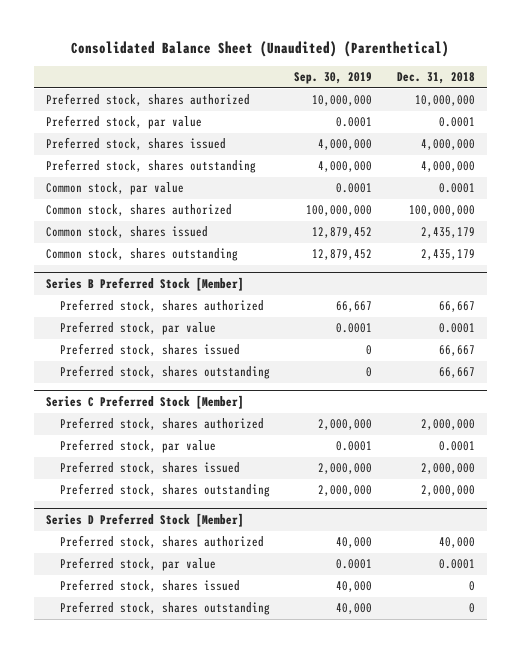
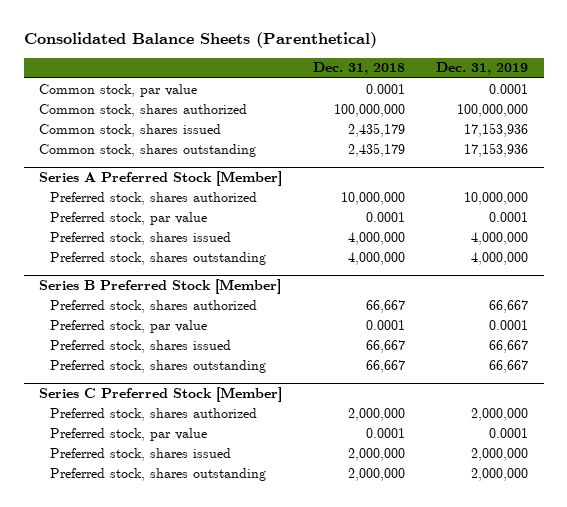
[71,41,450,58] Consolidated Balance Sheet (Unaudited) (Parenthetical) -> [23,32,377,49] Consolidated Balance Sheets (Parenthetical)
[294,71,373,84] Sep. 30, 2019 -> none
none -> [436,62,529,76] Dec. 31, 2019
[46,93,251,107] Preferred stock, shares authorized -> none
[46,115,203,130] Preferred stock, par value -> none
[46,137,227,151] Preferred stock, shares issued -> none
[46,159,257,174] Preferred stock, shares outstanding -> none
none -> [39,170,283,186] Series A Preferred Stock [Member]
none -> [49,191,257,205] Preferred stock, shares authorized
none -> [49,211,207,225] Preferred stock, par value
none -> [49,231,231,245] Preferred stock, shares issued
none -> [49,251,266,265] Preferred stock, shares outstanding
[46,513,245,528] Series D Preferred Stock [Member] -> none
[59,535,264,549] Preferred stock, shares authorized -> none
[59,557,216,572] Preferred stock, par value -> none
[59,579,240,593] Preferred stock, shares issued -> none
[59,601,270,616] Preferred stock, shares outstanding -> none

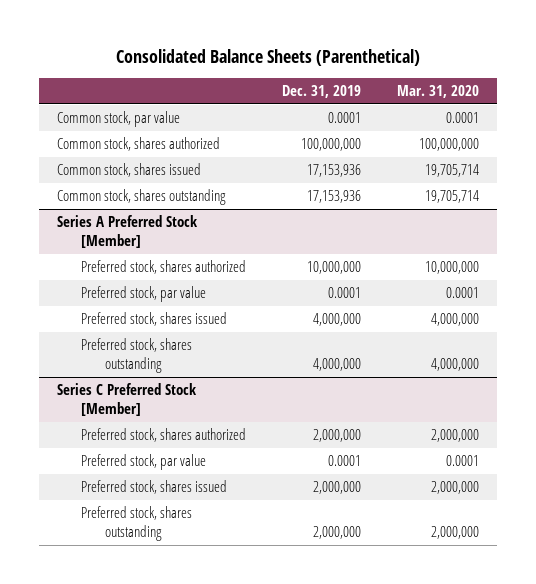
[313,62,406,76] Dec. 31, 2018 -> none
none -> [396,85,479,99] Mar. 31, 2020
[39,278,282,294] Series B Preferred Stock [Member] -> none
[49,299,257,313] Preferred stock, shares authorized -> none
[49,319,207,333] Preferred stock, par value -> none
[49,339,231,353] Preferred stock, shares issued -> none
[49,359,266,373] Preferred stock, shares outstanding -> none

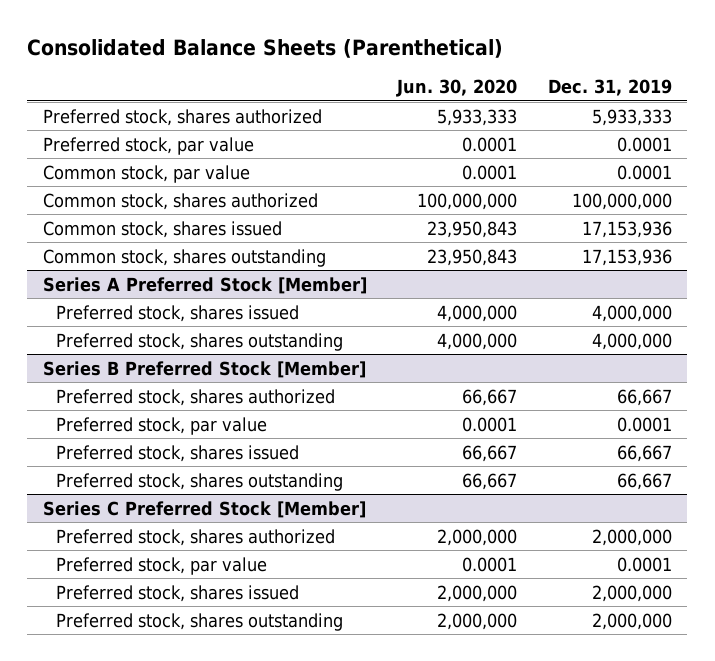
[396,85,479,99] Mar. 31, 2020 -> none
none -> [396,79,518,98] Jun. 30, 2020
none -> [42,108,322,126] Preferred stock, shares authorized
none -> [42,136,254,155] Preferred stock, par value
[81,260,247,275] Preferred stock, shares authorized -> none
[81,286,207,303] Preferred stock, par value -> none
none -> [42,360,366,378] Series B Preferred Stock [Member]
none -> [55,388,335,406] Preferred stock, shares authorized
none -> [55,416,267,435] Preferred stock, par value
none -> [55,444,299,462] Preferred stock, shares issued
none -> [55,472,343,491] Preferred stock, shares outstanding

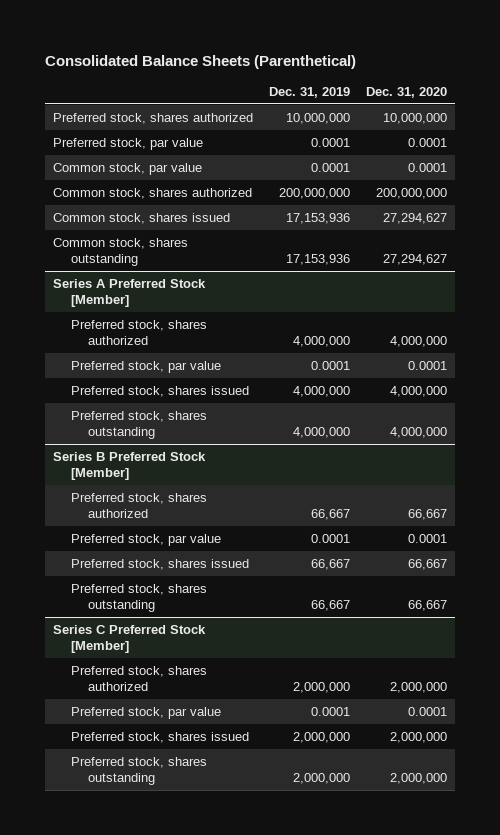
[396,79,518,98] Jun. 30, 2020 -> none
none -> [366,86,448,98] Dec. 31, 2020
[592,108,673,126] 5,933,333 -> [286,112,351,124] 10,000,000
[572,192,673,210] 100,000,000 -> [279,187,351,199] 200,000,000
none -> [70,319,207,346] Preferred stock, shares authorized
none -> [70,360,221,373] Preferred stock, par value

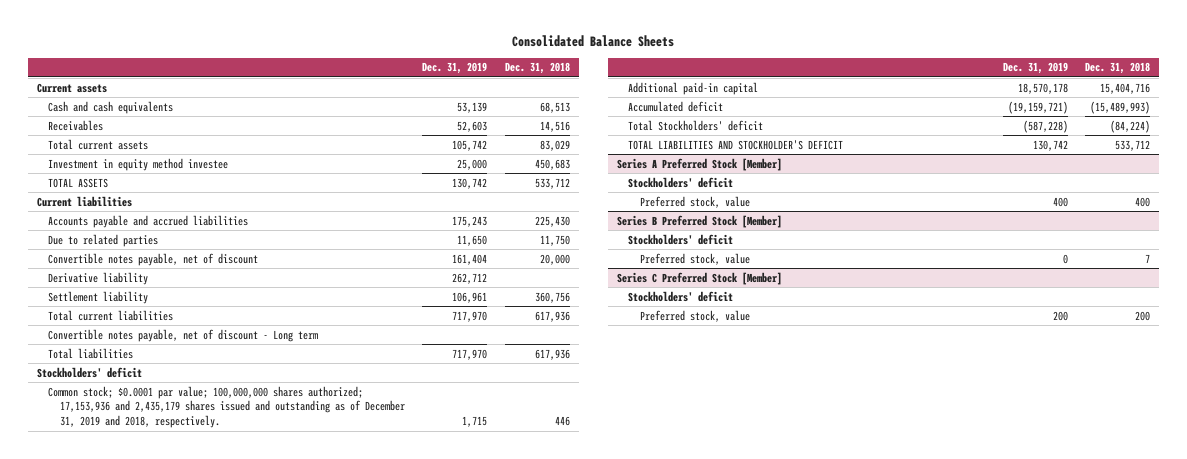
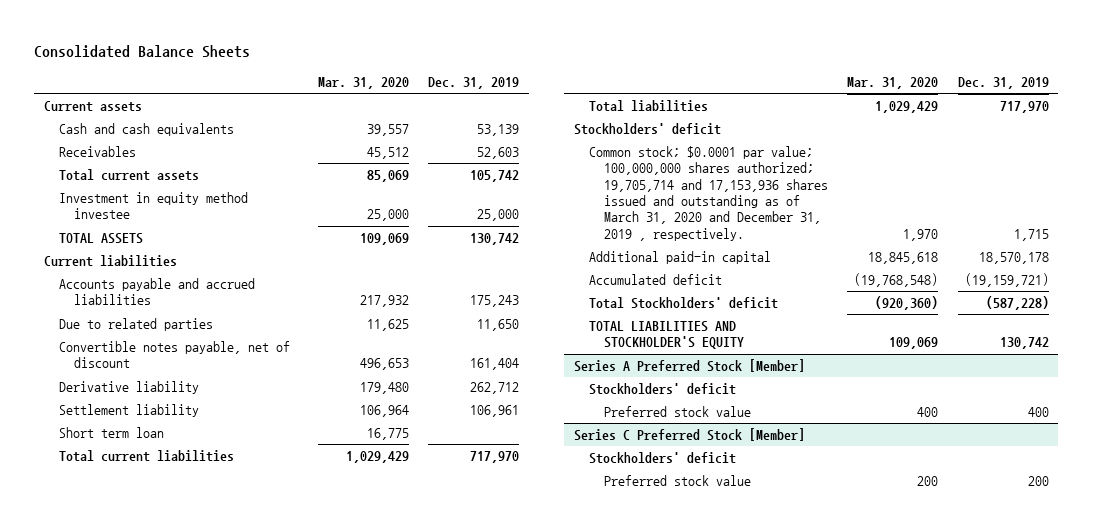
[504,62,570,75] Dec. 31, 2018 -> none
none -> [317,77,409,90] Mar. 31, 2020
none -> [59,427,165,439] Short term loan
[48,328,319,342] Convertible notes payable, net of discount - Long term -> none
[48,385,405,429] Common stock; $0.0001 par value; 100,000,000 shares authorized; 17,153,936 and 2,435,179 shares issued and outstanding as of December 31, 2019 and 2018, respectively. -> [588,146,828,241] Common stock; $0.0001 par value; 100,000,000 shares authorized; 19,705,714 and 17,153,936 shares issued and outstanding as of March 31, 2020 and December 31, 2019 , respectively.
[628,139,844,150] TOTAL LIABILITIES AND STOCKHOLDER'S DEFICIT -> [588,321,744,350] TOTAL LIABILITIES AND STOCKHOLDER'S EQUITY
[616,214,782,228] Series B Preferred Stock [Member] -> none
[628,233,734,245] Stockholders' deficit -> none
[640,252,751,265] Preferred stock, value -> none
[640,195,751,208] Preferred stock, value -> [603,406,751,418] Preferred stock value
[640,309,751,322] Preferred stock, value -> [603,475,751,487] Preferred stock value

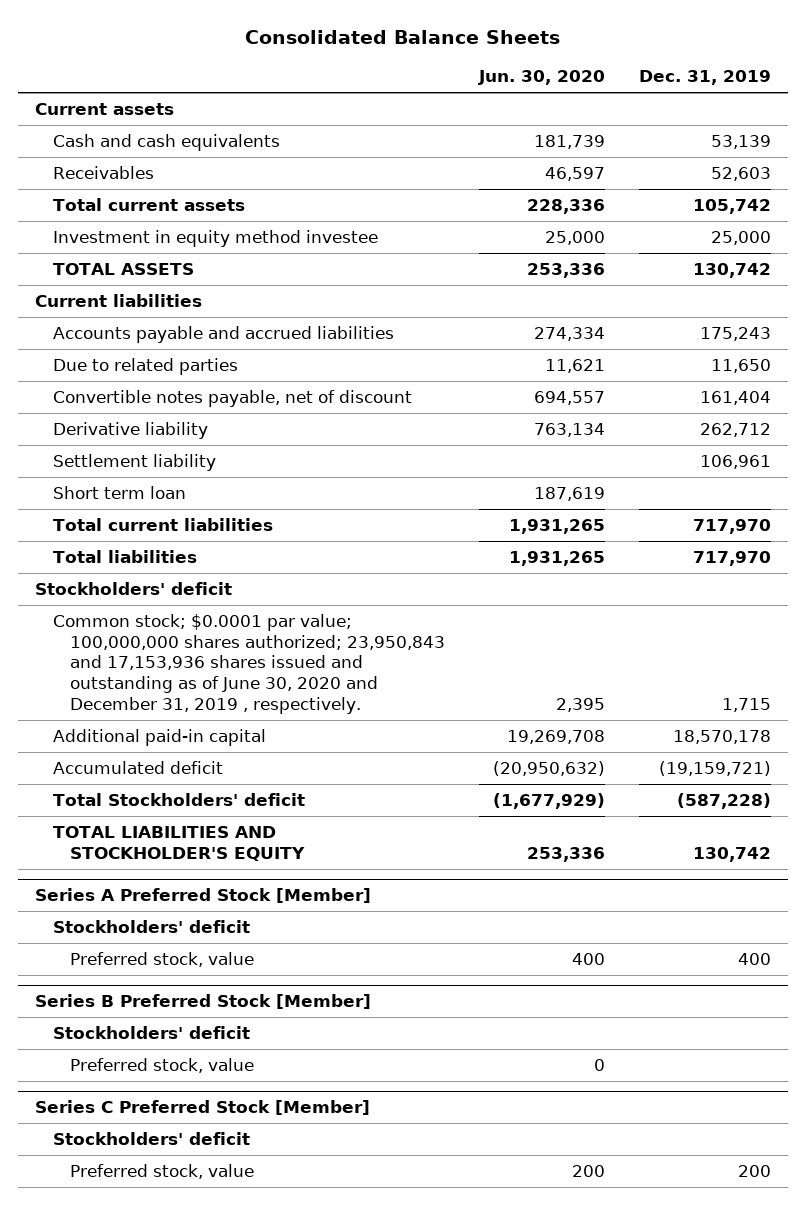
[317,77,409,90] Mar. 31, 2020 -> none
none -> [478,70,606,86] Jun. 30, 2020
[588,146,828,241] Common stock; $0.0001 par value; 100,000,000 shares authorized; 19,705,714 and 17,153,936 shares issued and outstanding as of March 31, 2020 and December 31, 2019 , respectively. -> [52,613,446,714] Common stock; $0.0001 par value; 100,000,000 shares authorized; 23,950,843 and 17,153,936 shares issued and outstanding as of June 30, 2020 and December 31, 2019 , respectively.
[603,406,751,418] Preferred stock value -> [70,951,255,967] Preferred stock, value
none -> [35,994,372,1010] Series B Preferred Stock [Member]
none -> [52,1025,250,1039] Stockholders' deficit
none -> [70,1057,255,1073] Preferred stock, value
[603,475,751,487] Preferred stock value -> [70,1163,255,1179] Preferred stock, value

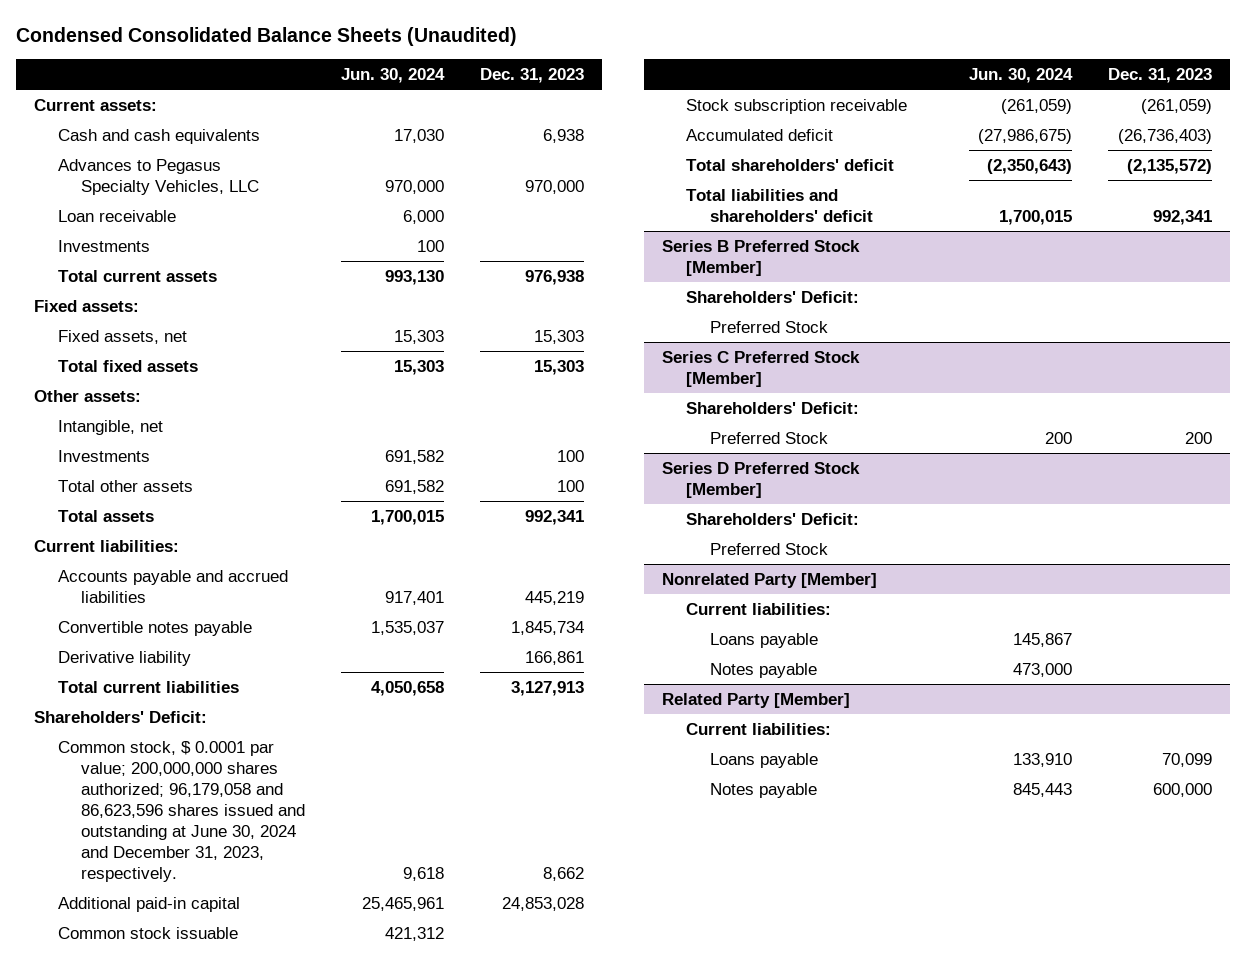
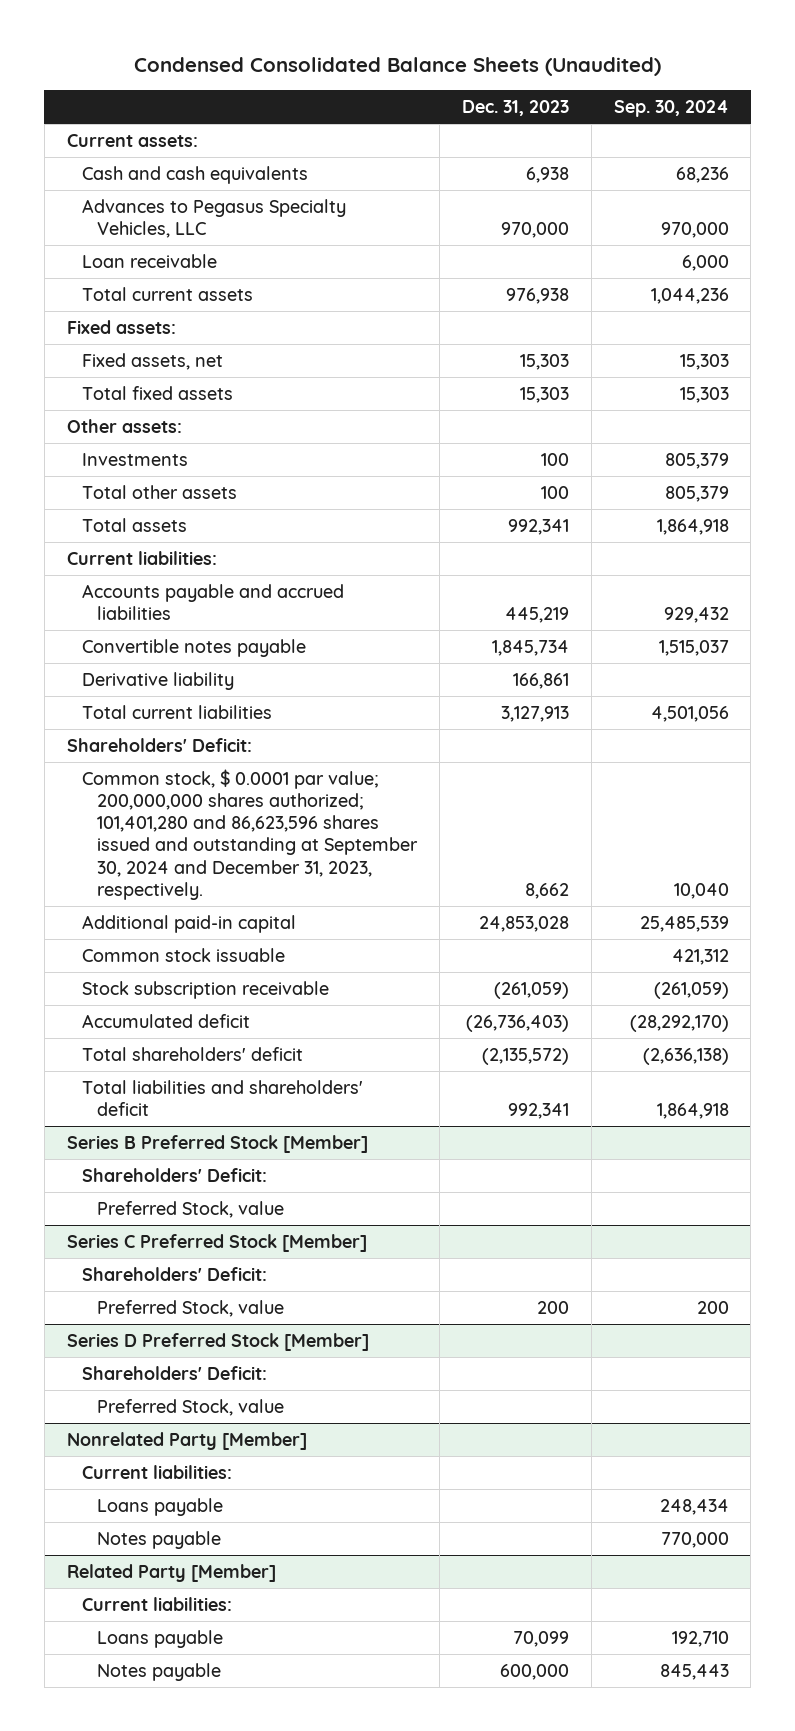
[341,68,446,84] Jun. 30, 2024 -> none
none -> [613,99,729,117] Sep. 30, 2024
[57,239,150,252] Investments -> none
[57,419,163,435] Intangible, net -> none
[57,740,306,882] Common stock, $ 0.0001 par value; 200,000,000 shares authorized; 96,179,058 and 86,623,596 shares issued and outstanding at June 30, 2024 and December 31, 2023, respectively. -> [81,768,418,900] Common stock, $ 0.0001 par value; 200,000,000 shares authorized; 101,401,280 and 86,623,596 shares issued and outstanding at September 30, 2024 and December 31, 2023, respectively.
[709,320,828,333] Preferred Stock -> [96,1200,284,1218] Preferred Stock, value
[709,431,828,444] Preferred Stock -> [96,1299,284,1317] Preferred Stock, value
[709,542,828,555] Preferred Stock -> [96,1398,284,1416] Preferred Stock, value

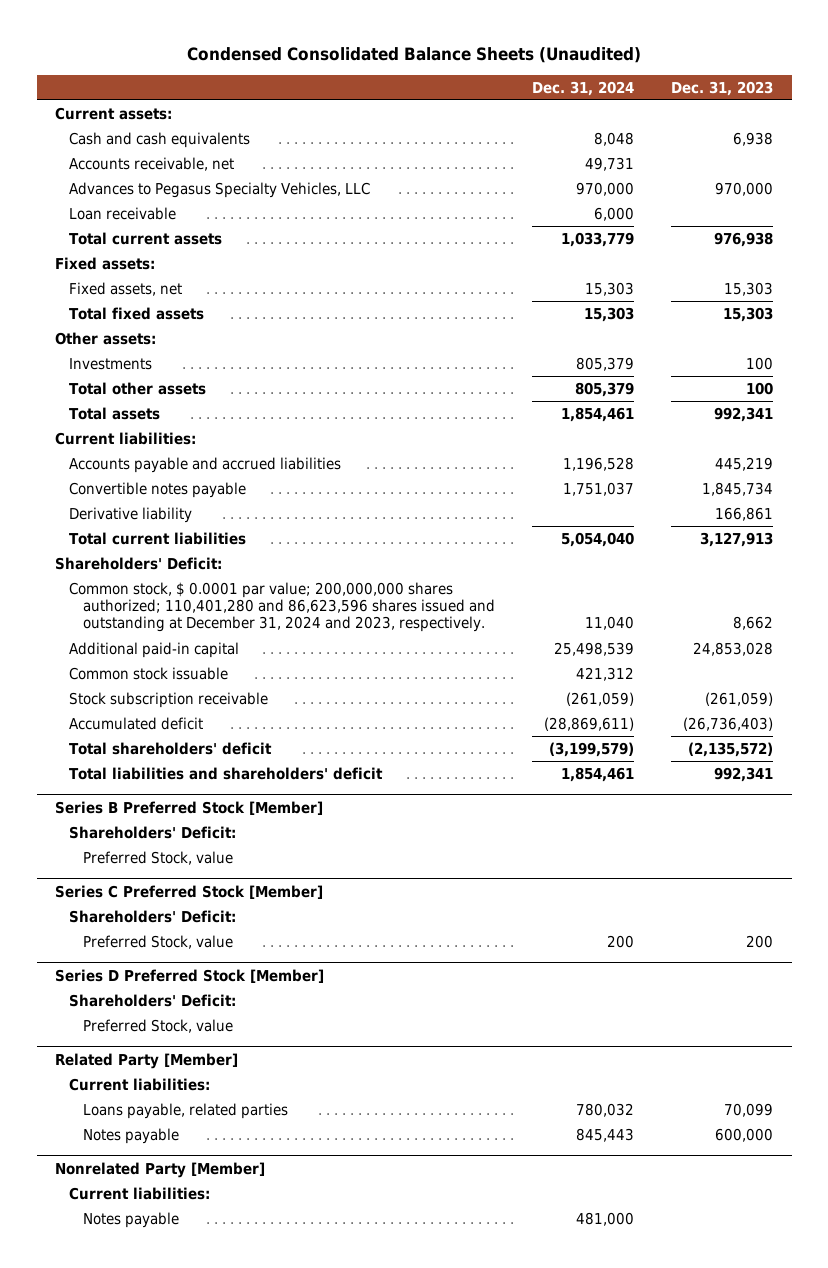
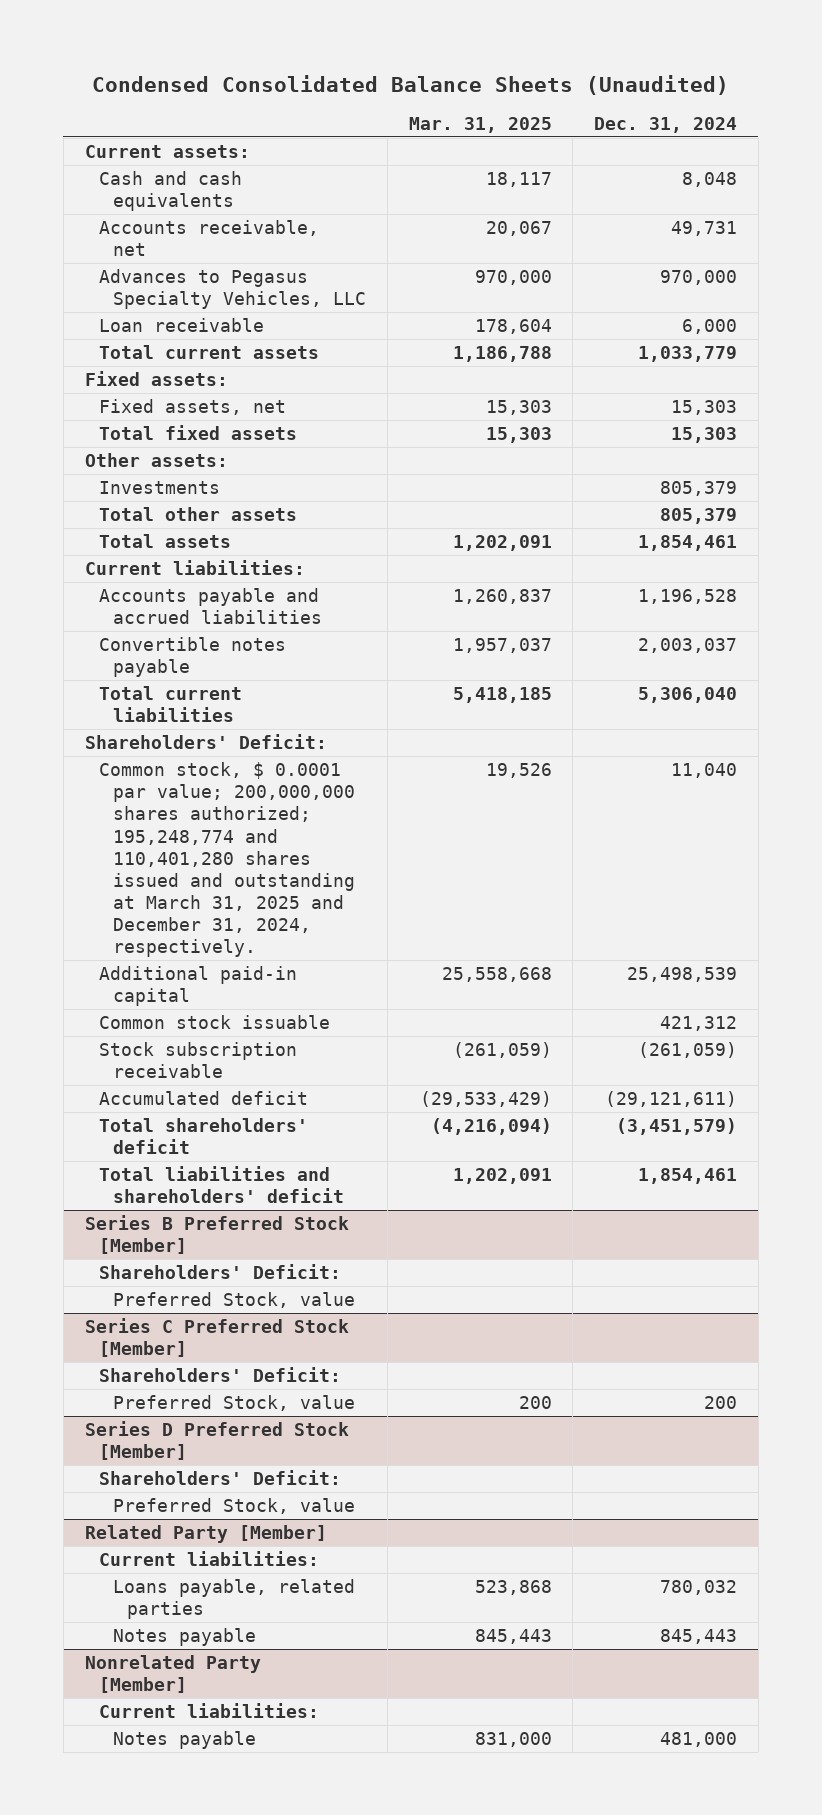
[671,80,774,96] Dec. 31, 2023 -> none
none -> [408,116,552,133] Mar. 31, 2025
[69,507,193,524] Derivative liability -> none
[563,482,635,497] 1,751,037 -> [638,638,738,654] 2,003,037
[561,532,635,548] 5,054,040 -> [638,687,738,704] 5,306,040
[69,582,496,633] Common stock, $ 0.0001 par value; 200,000,000 shares authorized; 110,401,280 and 86,623,596 shares issued and outstanding at December 31, 2024 and 2023, respectively. -> [98,762,356,958] Common stock, $ 0.0001 par value; 200,000,000 shares authorized; 195,248,774 and 110,401,280 shares issued and outstanding at March 31, 2025 and December 31, 2024, respectively.
[544,717,635,732] (28,869,611) -> [605,1091,738,1108] (29,121,611)
[549,742,635,758] (3,199,579) -> [616,1118,738,1136] (3,451,579)

